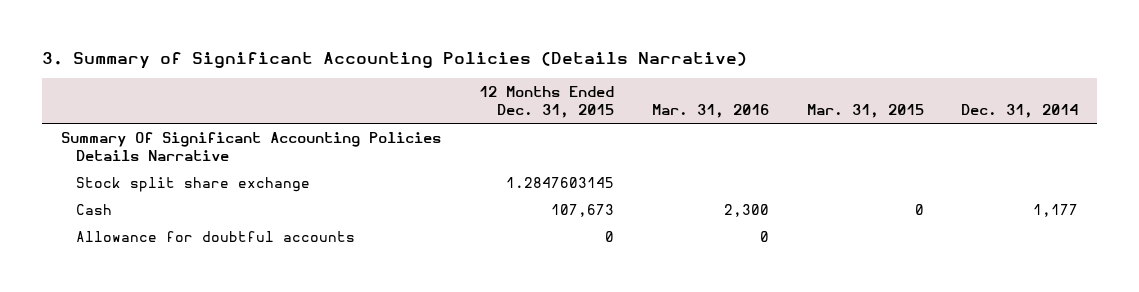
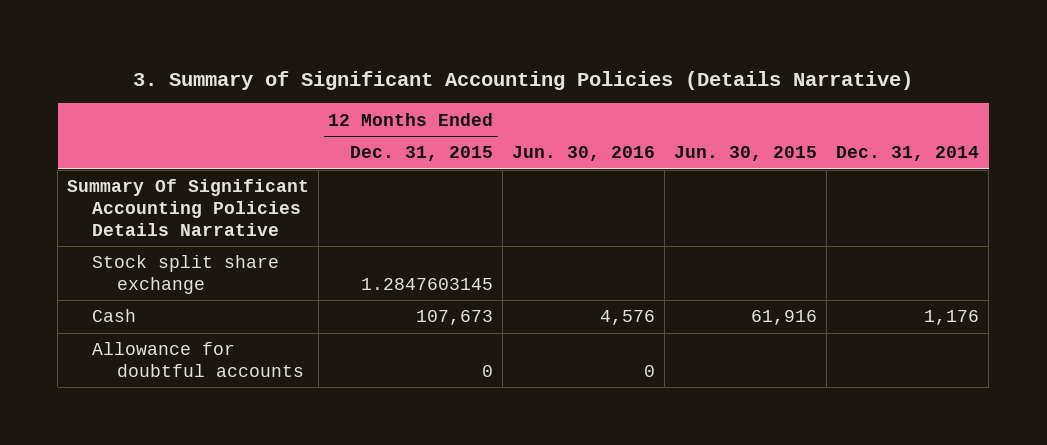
[651,103,769,118] Mar. 31, 2016 -> none
[806,103,924,118] Mar. 31, 2015 -> none
none -> [512,146,656,162] Jun. 30, 2016
none -> [674,146,818,162] Jun. 30, 2015
[1033,203,1079,217] 1,177 -> [924,310,980,326] 1,176

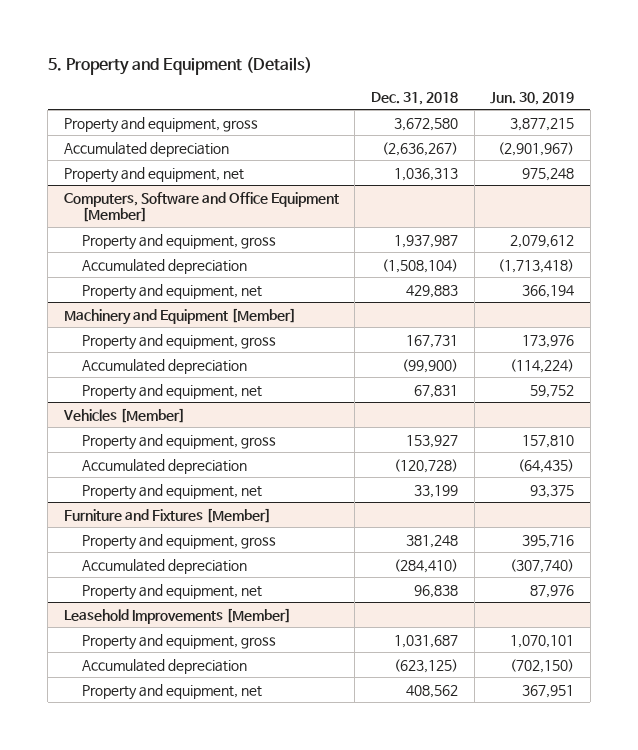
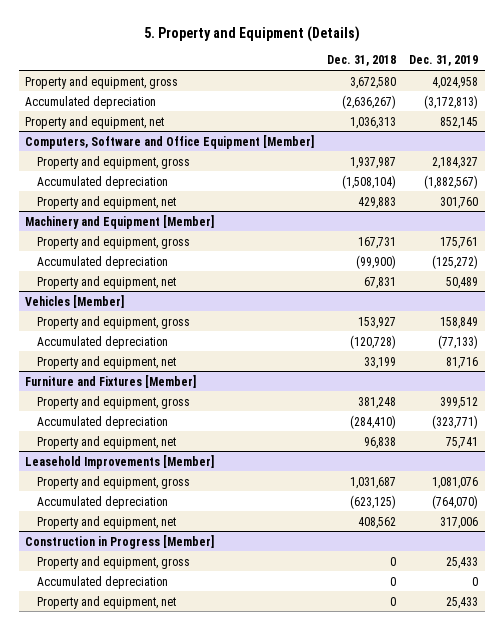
[490,91,575,105] Jun. 30, 2019 -> none
none -> [409,55,479,67] Dec. 31, 2019
none -> [25,534,215,549] Construction in Progress [Member]
none -> [37,555,191,569] Property and equipment, gross
none -> [37,575,169,589] Accumulated depreciation
none -> [37,595,177,609] Property and equipment, net

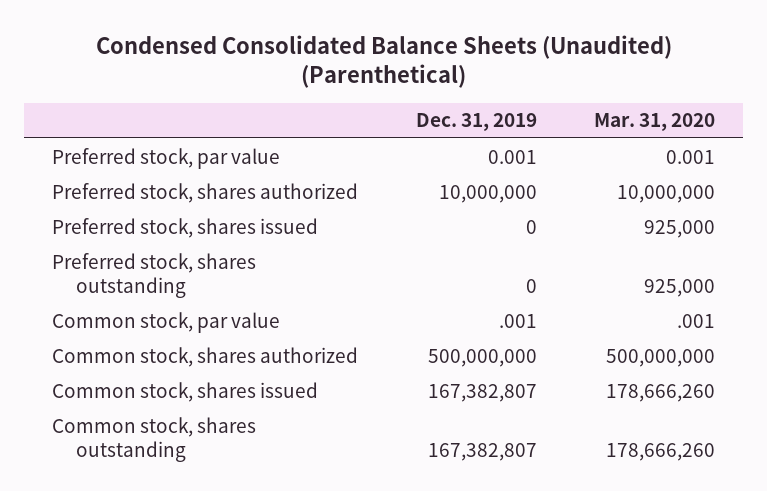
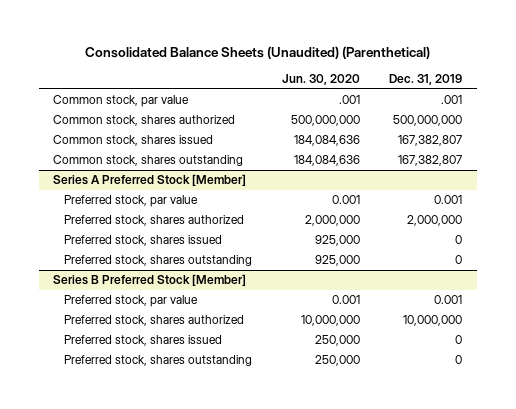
[95,34,672,89] Condensed Consolidated Balance Sheets (Unaudited) (Parenthetical) -> [84,45,430,59] Consolidated Balance Sheets (Unaudited) (Parenthetical)
[593,113,715,132] Mar. 31, 2020 -> none
none -> [281,74,360,86] Jun. 30, 2020
[52,147,281,169] Preferred stock, par value -> none
[52,182,359,203] Preferred stock, shares authorized -> none
[52,217,319,238] Preferred stock, shares issued -> none
[52,252,257,298] Preferred stock, shares outstanding -> none
none -> [53,174,247,187] Series A Preferred Stock [Member]
none -> [64,195,199,208] Preferred stock, par value
none -> [64,215,245,227] Preferred stock, shares authorized
none -> [64,235,223,247] Preferred stock, shares issued
none -> [64,255,253,267] Preferred stock, shares outstanding
none -> [53,274,247,287] Series B Preferred Stock [Member]
none -> [64,295,199,308] Preferred stock, par value
none -> [64,315,245,327] Preferred stock, shares authorized
none -> [64,335,223,347] Preferred stock, shares issued
none -> [64,355,253,367] Preferred stock, shares outstanding

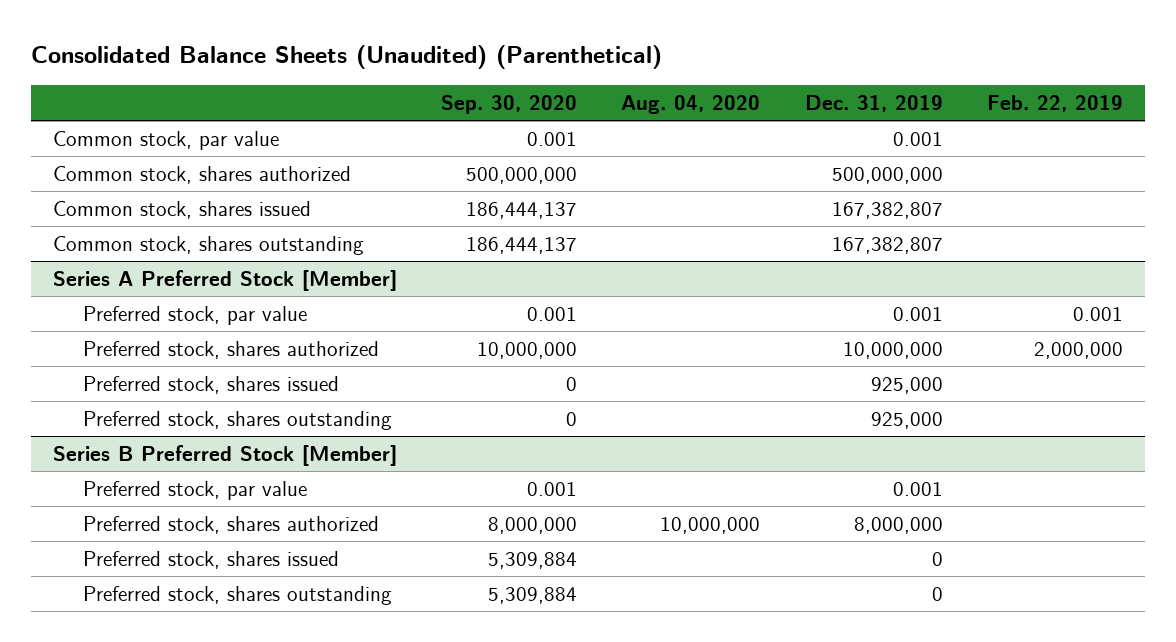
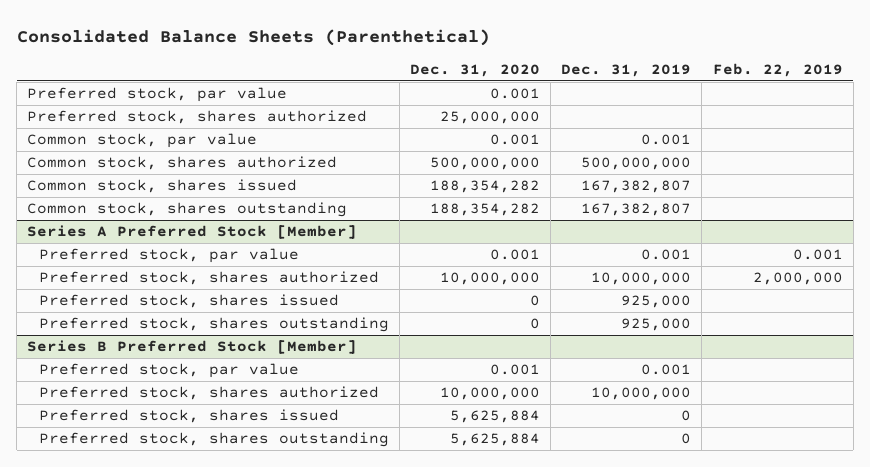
[30,45,662,70] Consolidated Balance Sheets (Unaudited) (Parenthetical) -> [16,28,490,46] Consolidated Balance Sheets (Parenthetical)
[441,94,578,114] Sep. 30, 2020 -> none
[621,94,761,114] Aug. 04, 2020 -> none
none -> [410,63,541,77] Dec. 31, 2020
none -> [27,87,288,103] Preferred stock, par value
none -> [27,110,368,125] Preferred stock, shares authorized
[853,517,943,535] 8,000,000 -> [591,387,692,401] 10,000,000

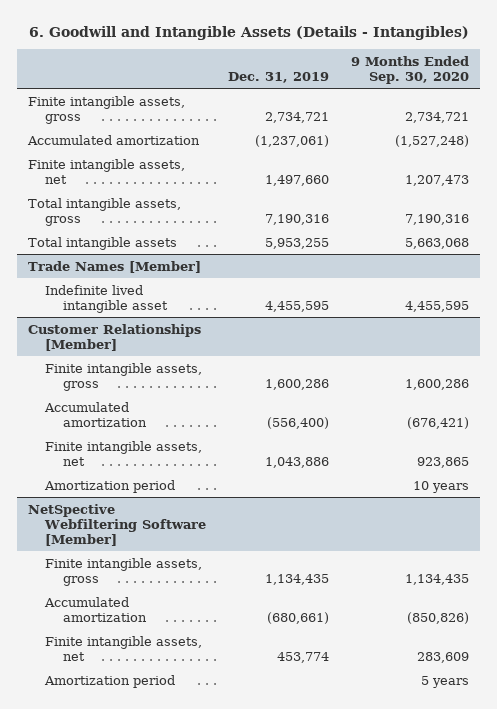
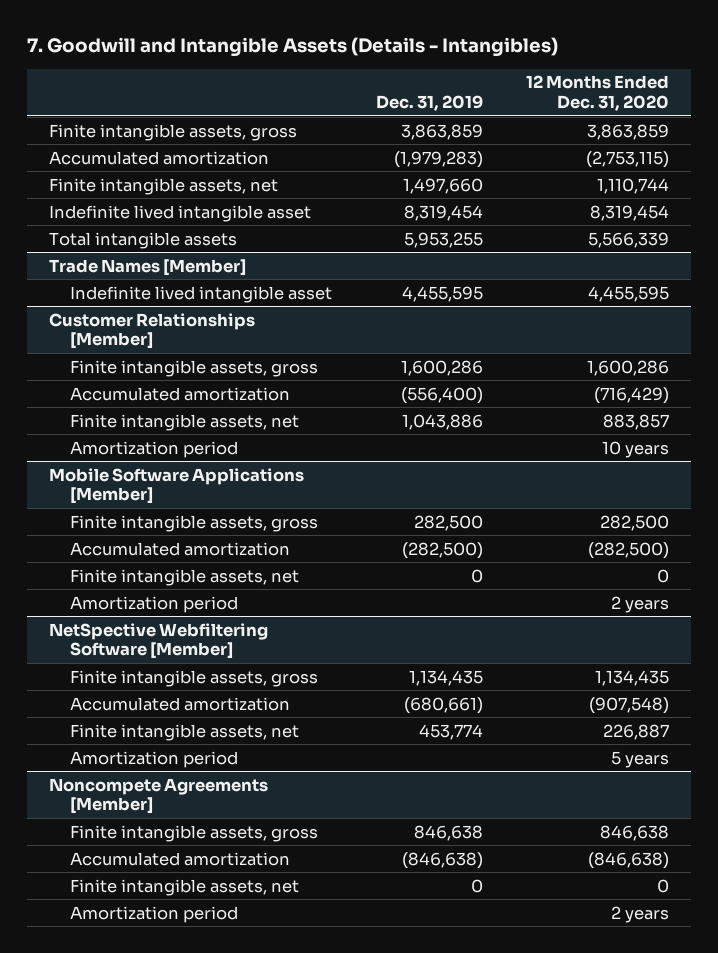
[28,25,469,40] 6. Goodwill and Intangible Assets (Details - Intangibles) -> [27,37,559,58] 7. Goodwill and Intangible Assets (Details - Intangibles)
[351,55,470,84] 9 Months Ended Sep. 30, 2020 -> none
none -> [526,75,670,111] 12 Months Ended Dec. 31, 2020
[265,111,330,123] 2,734,721 -> [400,123,483,140] 3,863,859
[255,134,330,147] (1,237,061) -> [393,150,483,168] (1,979,283)
[28,197,182,226] Total intangible assets, gross -> none
none -> [48,204,311,222] Indefinite lived intangible asset
none -> [48,467,304,505] Mobile Software Applications [Member]
none -> [70,514,319,532] Finite intangible assets, gross
none -> [70,541,291,556] Accumulated amortization
none -> [70,568,300,586] Finite intangible assets, net
none -> [70,595,239,613] Amortization period
none -> [48,777,268,815] Noncompete Agreements [Member]
none -> [70,824,319,842] Finite intangible assets, gross
none -> [70,851,291,866] Accumulated amortization
none -> [70,878,300,896] Finite intangible assets, net
none -> [70,905,239,923] Amortization period

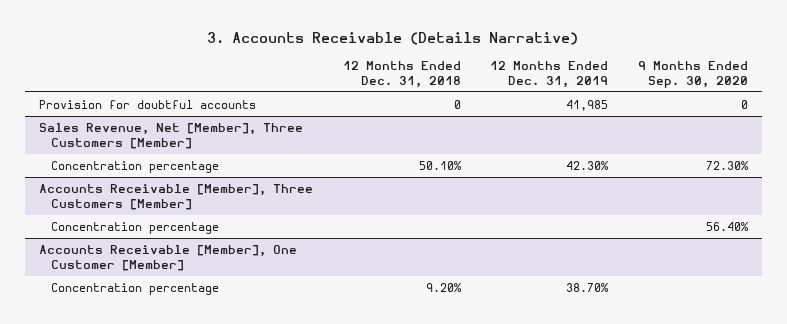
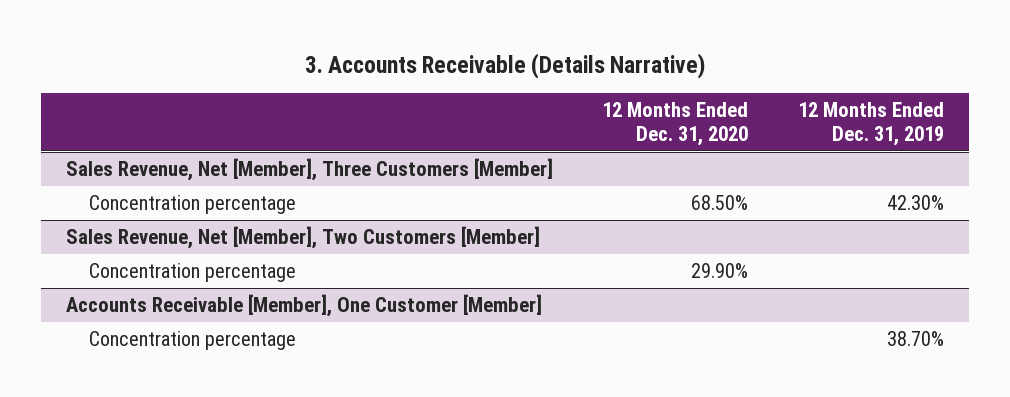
[342,61,461,88] 12 Months Ended Dec. 31, 2018 -> none
[637,61,748,88] 9 Months Ended Sep. 30, 2020 -> none
none -> [602,102,749,146] 12 Months Ended Dec. 31, 2020
[39,100,257,110] Provision for doubtful accounts -> none
[39,184,314,210] Accounts Receivable [Member], Three Customers [Member] -> none
none -> [66,226,541,250] Sales Revenue, Net [Member], Two Customers [Member]

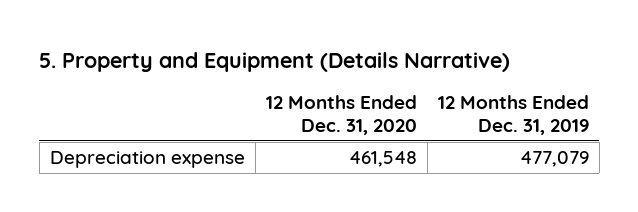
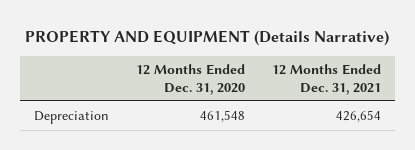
[39,52,511,73] 5. Property and Equipment (Details Narrative) -> [25,29,390,46] PROPERTY AND EQUIPMENT (Details Narrative)
[437,95,589,135] 12 Months Ended Dec. 31, 2019 -> none
none -> [272,63,382,95] 12 Months Ended Dec. 31, 2021
[49,151,245,169] Depreciation expense -> [33,111,109,125] Depreciation

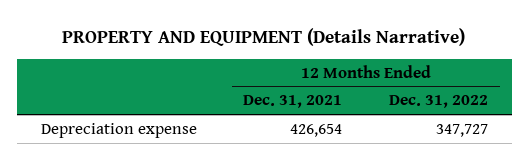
[135,63,245,95] 12 Months Ended Dec. 31, 2020 -> none
none -> [389,95,489,109] Dec. 31, 2022
[33,111,109,125] Depreciation -> [40,122,197,138] Depreciation expense

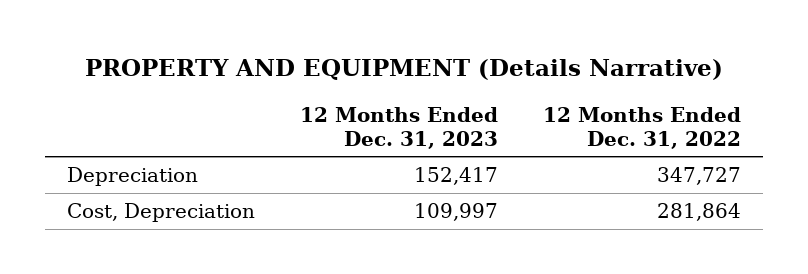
[243,95,343,109] Dec. 31, 2021 -> none
none -> [300,106,499,149] 12 Months Ended Dec. 31, 2023
[40,122,197,138] Depreciation expense -> [67,167,199,187] Depreciation
none -> [67,203,256,223] Cost, Depreciation

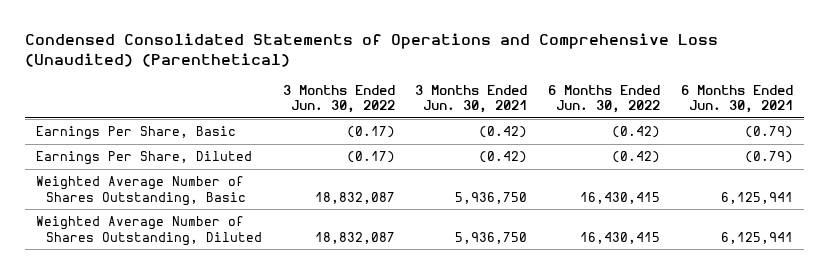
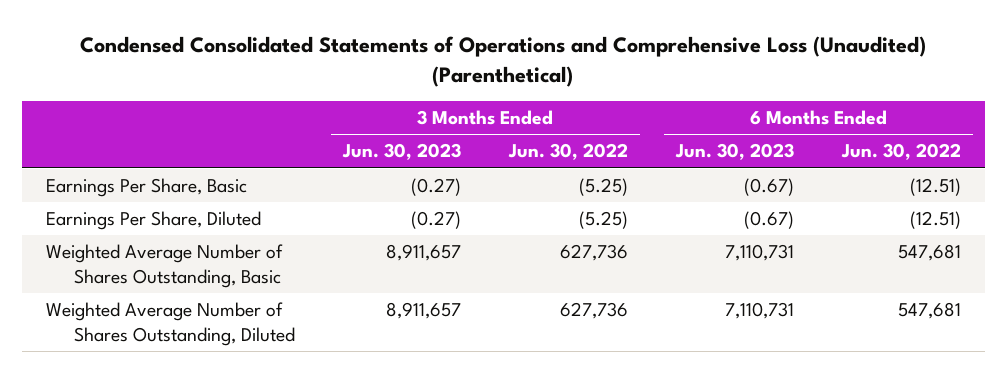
[415,84,528,114] 3 Months Ended Jun. 30, 2021 -> none
[681,84,794,114] 6 Months Ended Jun. 30, 2021 -> none
none -> [341,143,461,161] Jun. 30, 2023
none -> [675,143,795,161] Jun. 30, 2023
[346,126,395,139] (0.17) -> [579,178,629,197] (5.25)
[612,126,661,139] (0.42) -> [910,178,962,197] (12.51)
[346,151,395,164] (0.17) -> [579,211,629,230] (5.25)
[612,151,661,164] (0.42) -> [910,211,962,230] (12.51)
[314,191,395,204] 18,832,087 -> [560,244,629,262] 627,736
[580,191,661,204] 16,430,415 -> [898,244,962,262] 547,681
[314,231,395,244] 18,832,087 -> [560,302,629,320] 627,736
[580,231,661,244] 16,430,415 -> [898,302,962,320] 547,681

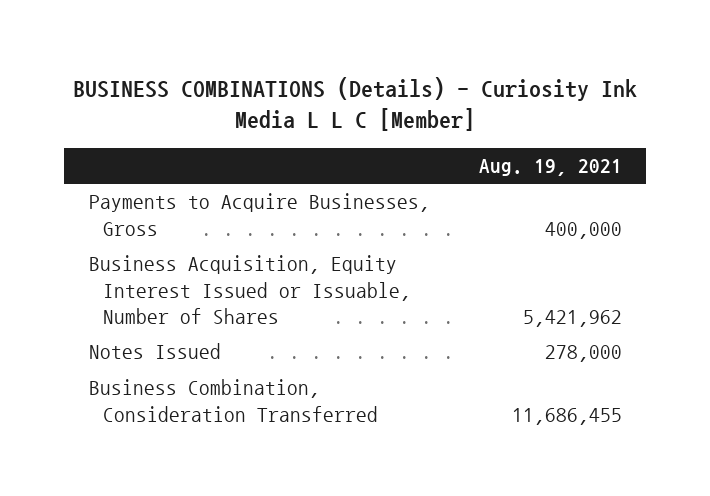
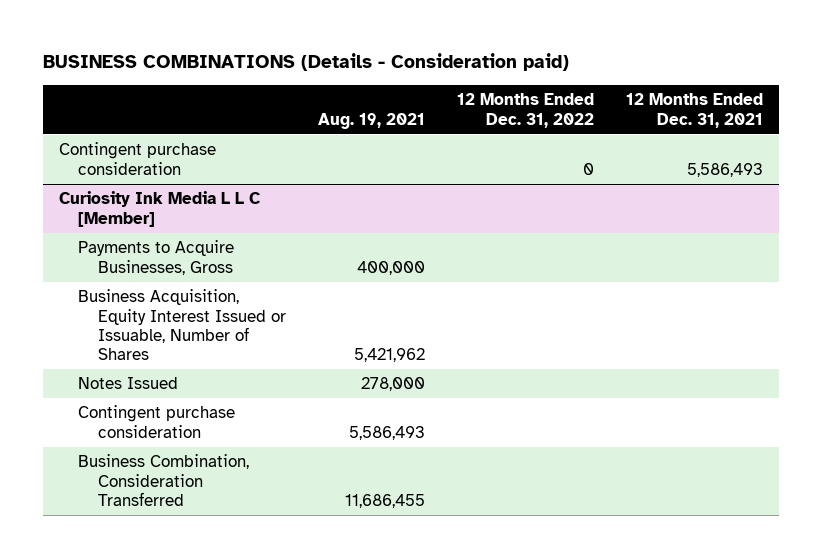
[73,76,638,132] BUSINESS COMBINATIONS (Details) - Curiosity Ink Media L L C [Member] -> [42,53,569,72] BUSINESS COMBINATIONS (Details - Consideration paid)
none -> [456,93,594,128] 12 Months Ended Dec. 31, 2022
none -> [625,93,763,128] 12 Months Ended Dec. 31, 2021
none -> [58,142,216,175] Contingent purchase consideration
none -> [58,191,261,227] Curiosity Ink Media L L C [Member]
none -> [78,405,236,438] Contingent purchase consideration

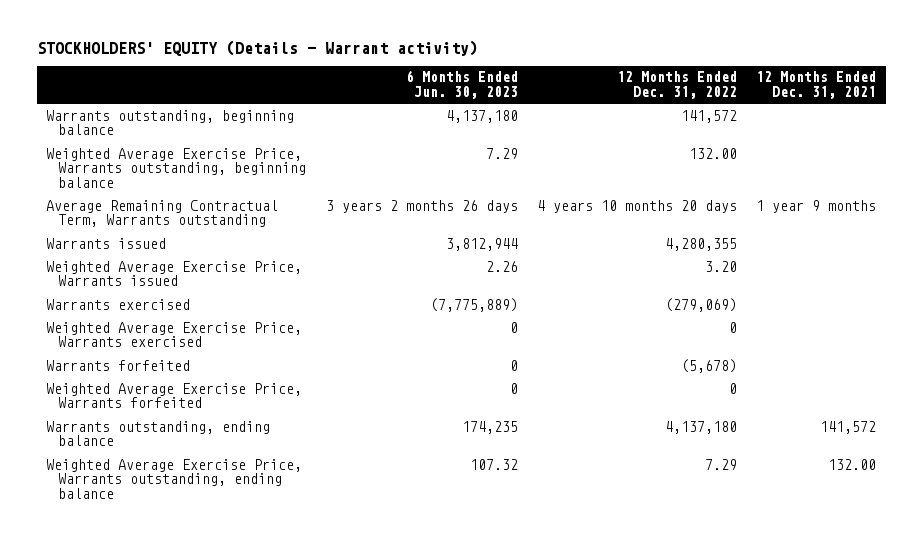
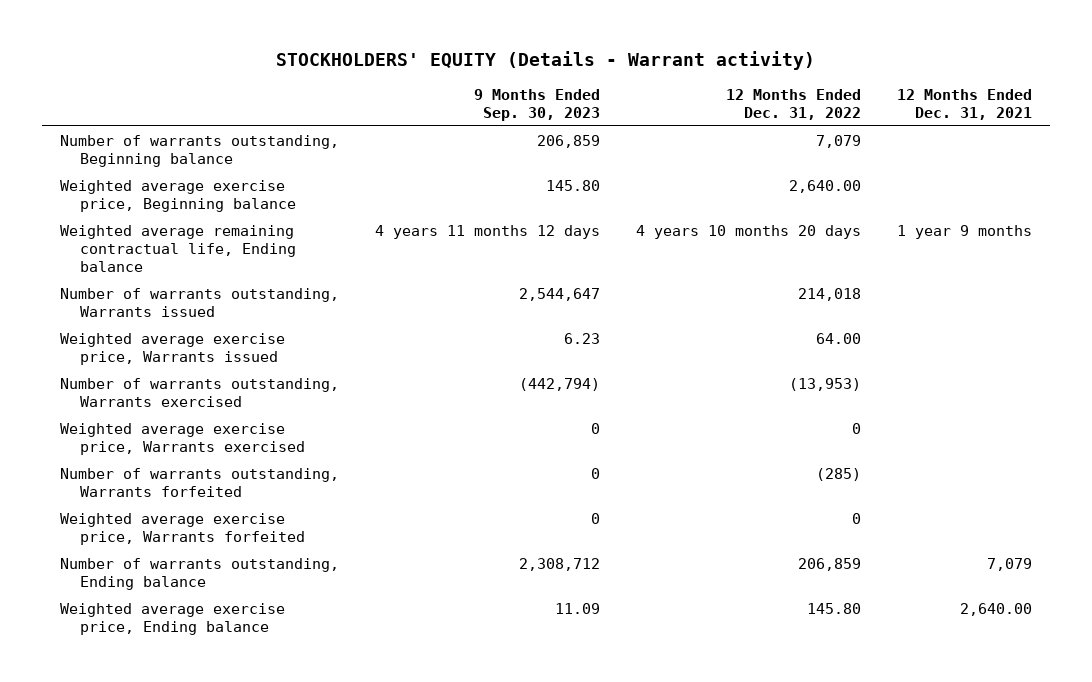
[405,70,518,100] 6 Months Ended Jun. 30, 2023 -> none
none -> [474,88,601,122] 9 Months Ended Sep. 30, 2023
[46,109,295,136] Warrants outstanding, beginning balance -> [60,134,340,168] Number of warrants outstanding, Beginning balance
[680,109,737,123] 141,572 -> [816,134,862,148] 7,079
[46,147,307,188] Weighted Average Exercise Price, Warrants outstanding, beginning balance -> [60,179,297,213] Weighted average exercise price, Beginning balance
[688,147,737,159] 132.00 -> [789,179,862,193] 2,640.00
[46,199,279,228] Average Remaining Contractual Term, Warrants outstanding -> [60,224,297,273] Weighted average remaining contractual life, Ending balance
[46,237,167,249] Warrants issued -> [60,287,340,318] Number of warrants outstanding, Warrants issued
[664,237,737,251] 4,280,355 -> [798,287,862,301] 214,018
[46,260,303,287] Weighted Average Exercise Price, Warrants issued -> [60,332,286,366] Weighted average exercise price, Warrants issued
[704,260,737,272] 3.20 -> [816,332,862,344] 64.00
[46,298,191,310] Warrants exercised -> [60,377,340,408] Number of warrants outstanding, Warrants exercised
[664,297,737,312] (279,069) -> [789,377,862,391] (13,953)
[46,321,303,348] Weighted Average Exercise Price, Warrants exercised -> [60,422,306,456] Weighted average exercise price, Warrants exercised
[46,359,191,371] Warrants forfeited -> [60,467,340,498] Number of warrants outstanding, Warrants forfeited
[680,358,737,373] (5,678) -> [816,467,862,481] (285)
[46,382,303,409] Weighted Average Exercise Price, Warrants forfeited -> [60,512,306,546] Weighted average exercise price, Warrants forfeited
[46,420,271,447] Warrants outstanding, ending balance -> [60,557,340,591] Number of warrants outstanding, Ending balance
[664,420,737,434] 4,137,180 -> [798,557,862,571] 206,859
[819,420,876,434] 141,572 -> [987,557,1033,571] 7,079
[46,458,303,499] Weighted Average Exercise Price, Warrants outstanding, ending balance -> [60,602,286,636] Weighted average exercise price, Ending balance
[704,458,737,470] 7.29 -> [807,602,862,614] 145.80
[827,458,876,470] 132.00 -> [960,602,1033,616] 2,640.00

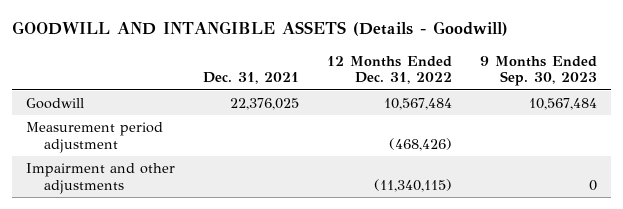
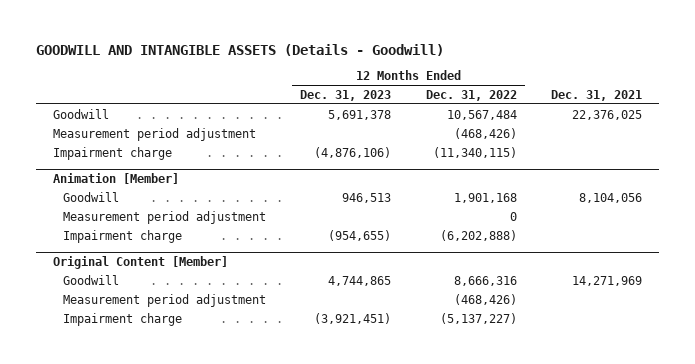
[480,55,598,87] 9 Months Ended Sep. 30, 2023 -> none
none -> [300,89,392,101] Dec. 31, 2023
[26,163,176,194] Impairment and other adjustments -> [53,146,173,160] Impairment charge
none -> [53,172,180,184] Animation [Member]
none -> [62,191,119,202] Goodwill
none -> [62,210,266,224] Measurement period adjustment
none -> [62,229,182,243] Impairment charge
none -> [53,255,229,269] Original Content [Member]
none -> [62,274,119,285] Goodwill
none -> [62,293,266,307] Measurement period adjustment
none -> [62,312,182,326] Impairment charge

